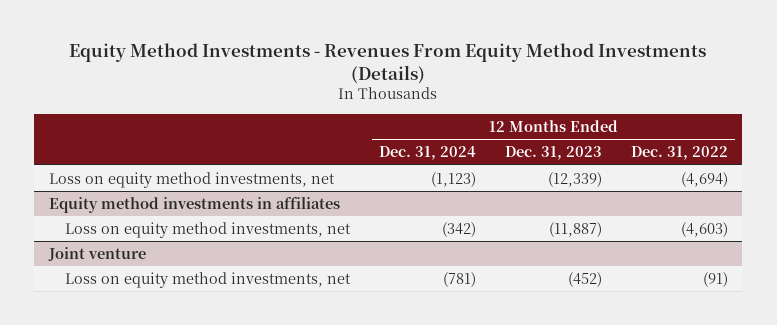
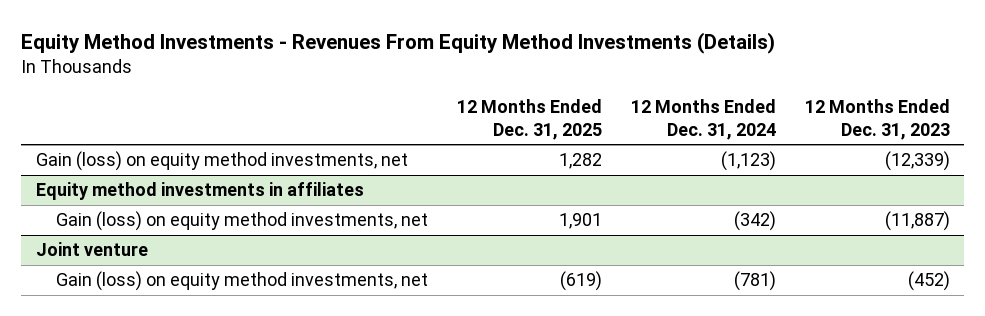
[630,146,728,161] Dec. 31, 2022 -> none
none -> [456,98,602,140] 12 Months Ended Dec. 31, 2025
[48,171,335,188] Loss on equity method investments, net -> [35,151,408,172] Gain (loss) on equity method investments, net
[65,221,352,238] Loss on equity method investments, net -> [56,211,429,232] Gain (loss) on equity method investments, net
[65,271,352,288] Loss on equity method investments, net -> [56,271,429,292] Gain (loss) on equity method investments, net

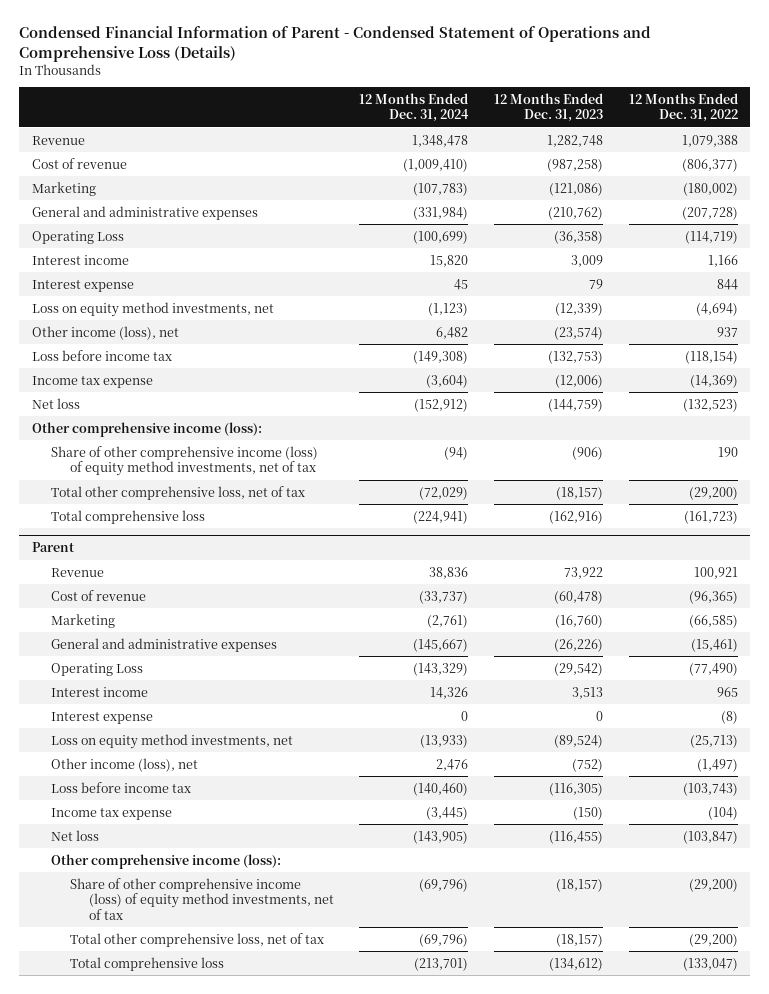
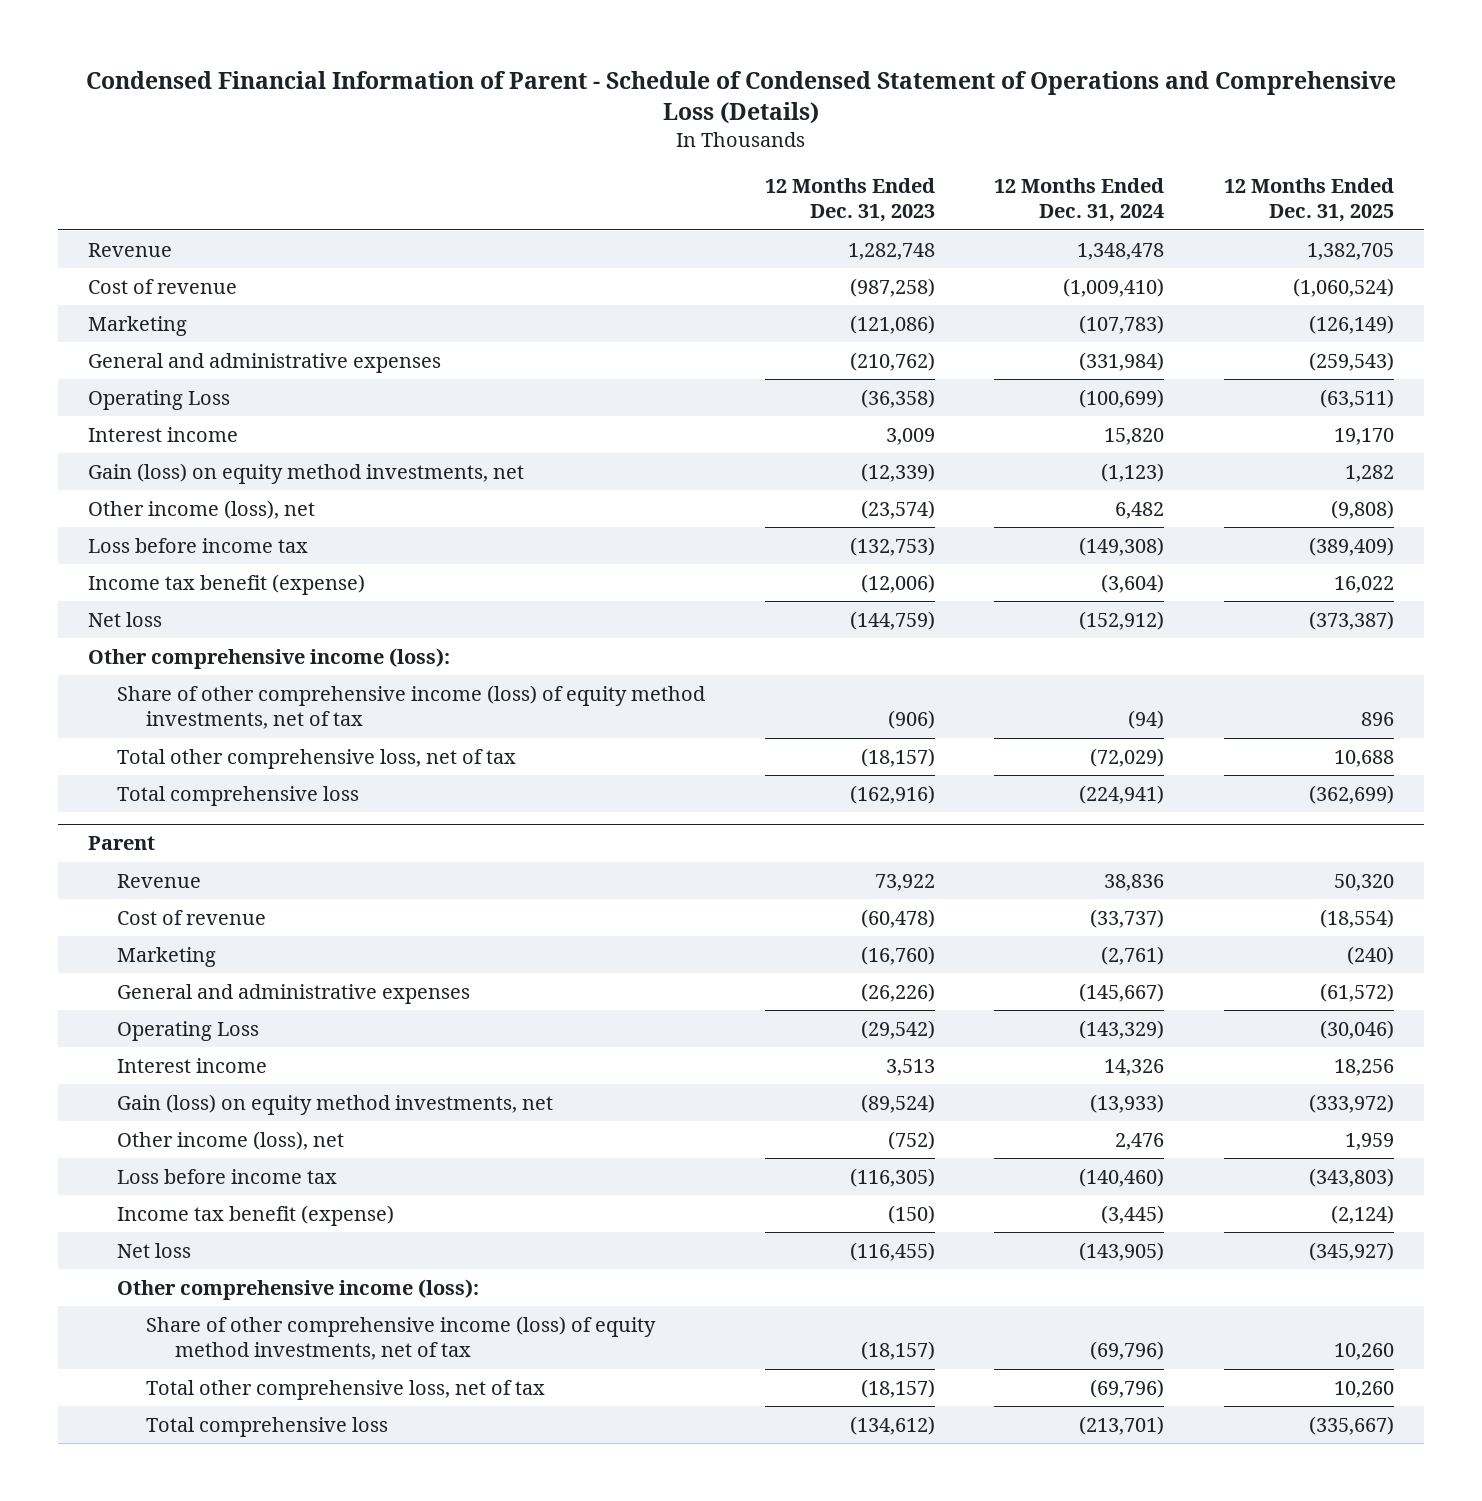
[18,26,651,62] Condensed Financial Information of Parent - Condensed Statement of Operations and Comprehensive Loss (Details) -> [85,70,1396,125] Condensed Financial Information of Parent - Schedule of Condensed Statement of Operations and Comprehensive Loss (Details)
[628,92,738,123] 12 Months Ended Dec. 31, 2022 -> none
none -> [1223,178,1394,223] 12 Months Ended Dec. 31, 2025
[31,279,134,292] Interest expense -> none
[31,301,274,317] Loss on equity method investments, net -> [87,462,524,484] Gain (loss) on equity method investments, net
[31,375,153,388] Income tax expense -> [87,573,365,595] Income tax benefit (expense)
[50,711,153,724] Interest expense -> none
[50,733,293,749] Loss on equity method investments, net -> [116,1093,553,1115] Gain (loss) on equity method investments, net
[50,807,172,820] Income tax expense -> [116,1204,394,1226] Income tax benefit (expense)

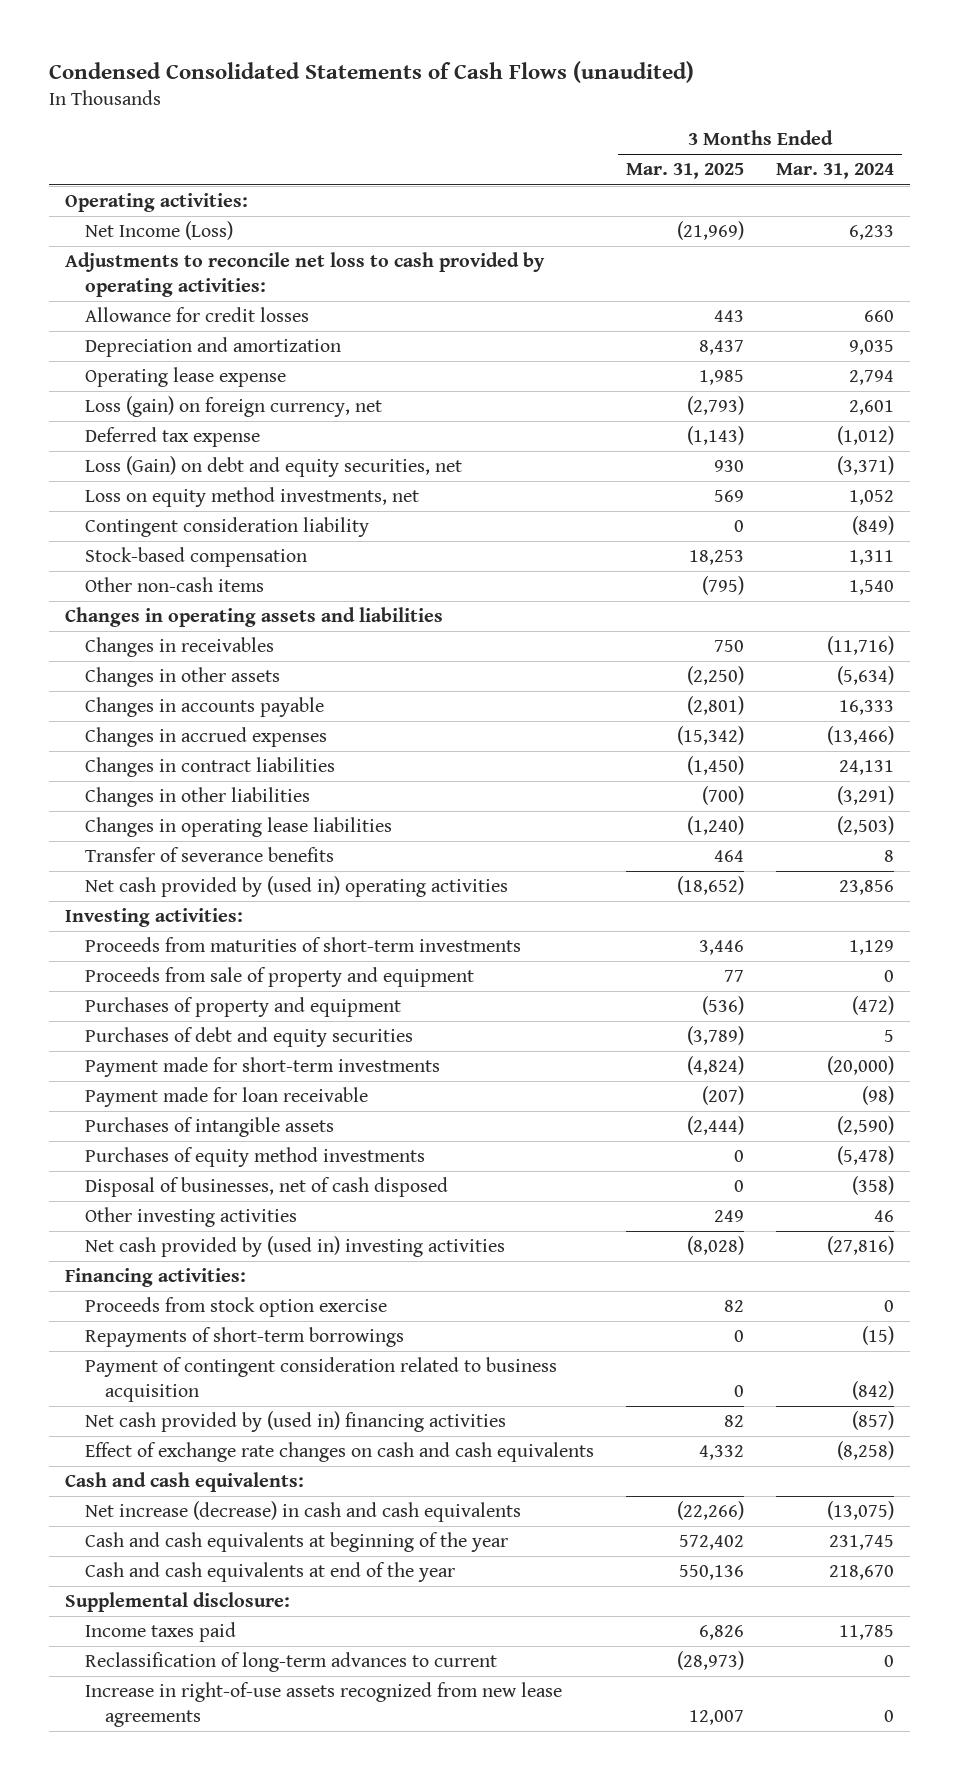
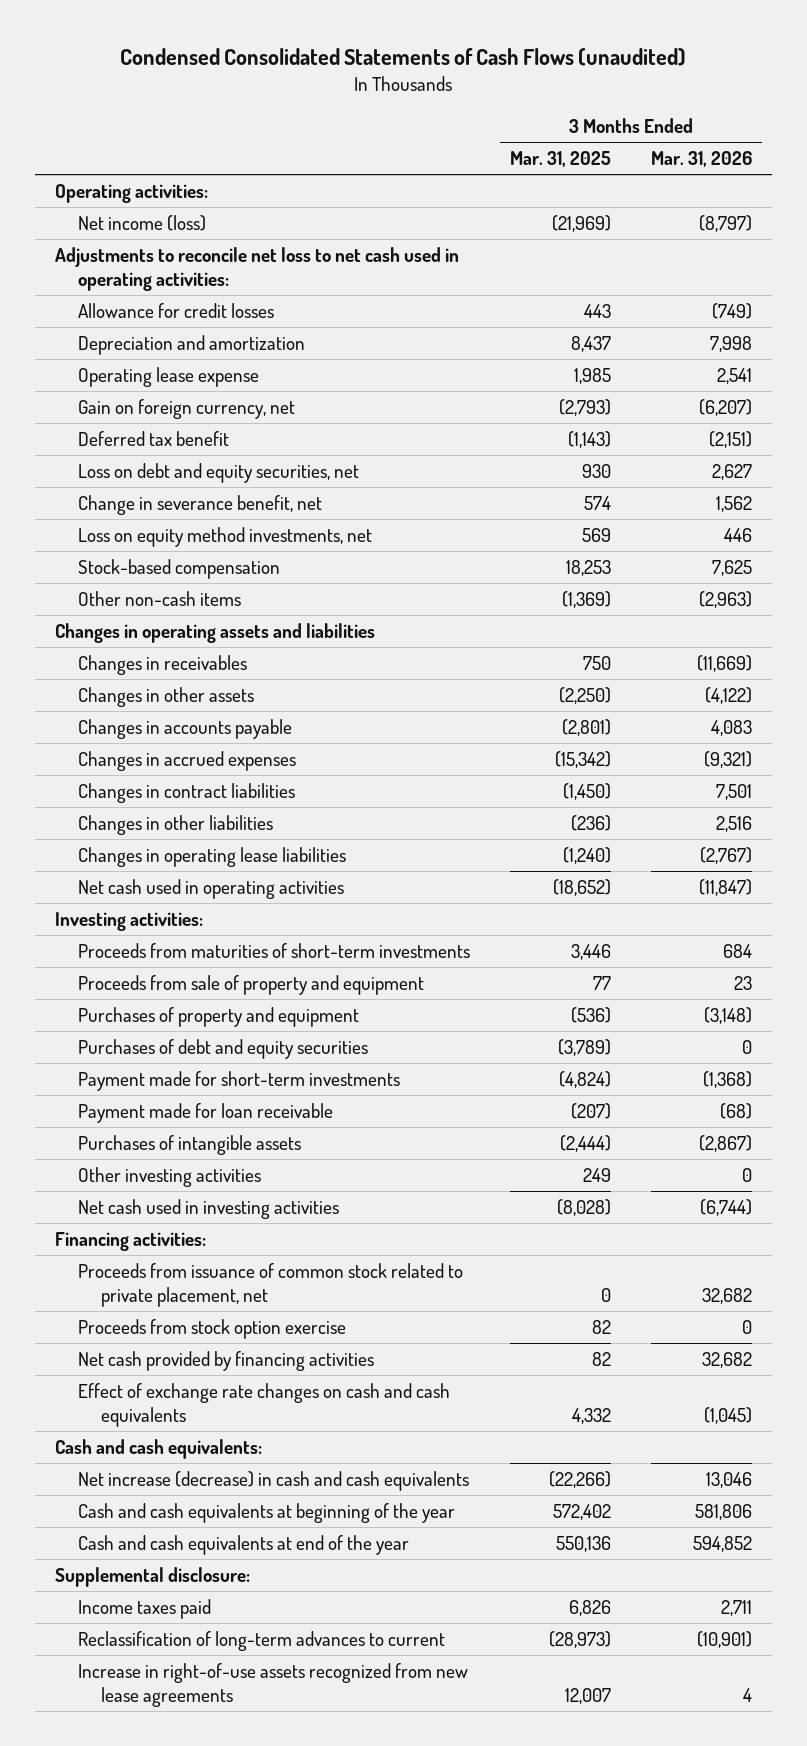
[776,163,895,180] Mar. 31, 2024 -> none
none -> [650,151,752,168] Mar. 31, 2026
[84,221,233,241] Net Income (Loss) -> [78,215,207,232] Net income (loss)
[64,252,545,297] Adjustments to reconcile net loss to cash provided by operating activities: -> [55,247,460,291] Adjustments to reconcile net loss to net cash used in operating activities:
[84,396,382,418] Loss (gain) on foreign currency, net -> [78,399,296,420] Gain on foreign currency, net
[84,427,260,448] Deferred tax expense -> [78,431,230,447] Deferred tax benefit
[84,456,462,478] Loss (Gain) on debt and equity securities, net -> [78,463,360,484] Loss on debt and equity securities, net
none -> [78,495,323,516] Change in severance benefit, net
[84,517,369,538] Contingent consideration liability -> none
[702,576,745,596] (795) -> [561,591,611,609] (1,369)
[702,786,745,806] (700) -> [570,815,611,832] (236)
[84,847,334,863] Transfer of severance benefits -> none
[84,876,508,898] Net cash provided by (used in) operating activities -> [78,879,345,900] Net cash used in operating activities
[84,1147,425,1168] Purchases of equity method investments -> none
[84,1177,448,1198] Disposal of businesses, net of cash disposed -> none
[84,1236,505,1258] Net cash provided by (used in) investing activities -> [78,1199,340,1220] Net cash used in investing activities
none -> [78,1263,464,1307] Proceeds from issuance of common stock related to private placement, net
[84,1327,404,1348] Repayments of short-term borrowings -> none
[84,1357,557,1402] Payment of contingent consideration related to business acquisition -> none
[84,1411,506,1433] Net cash provided by (used in) financing activities -> [78,1351,375,1372] Net cash provided by financing activities

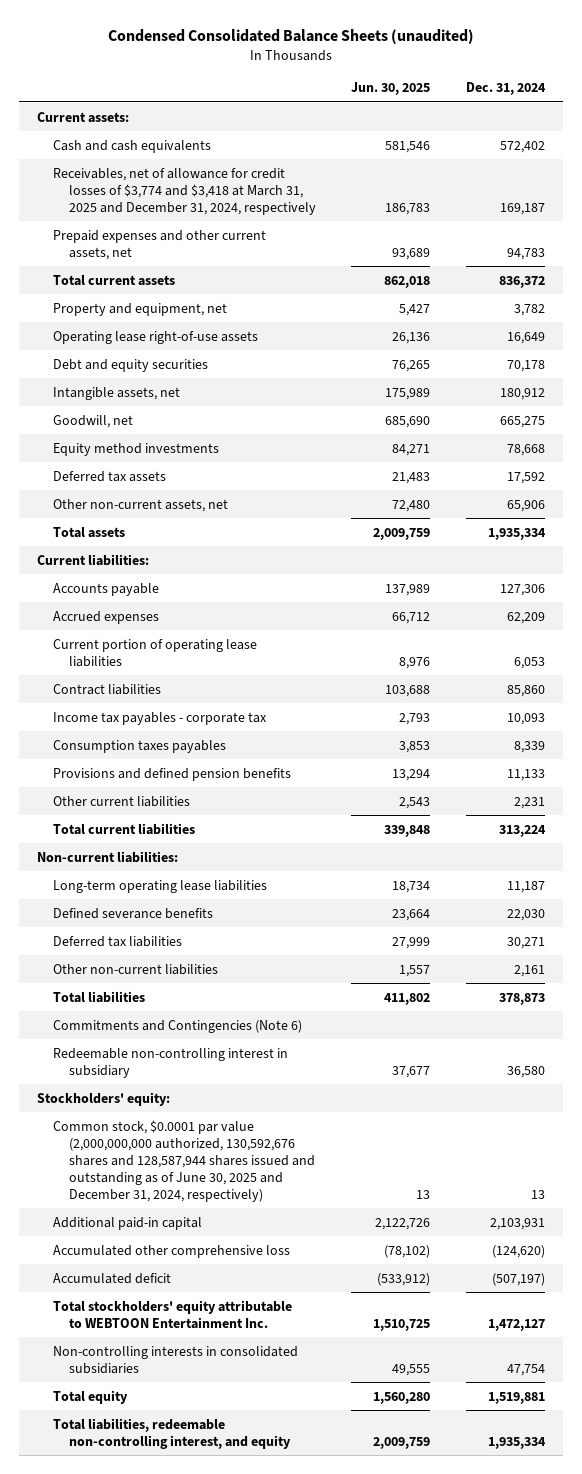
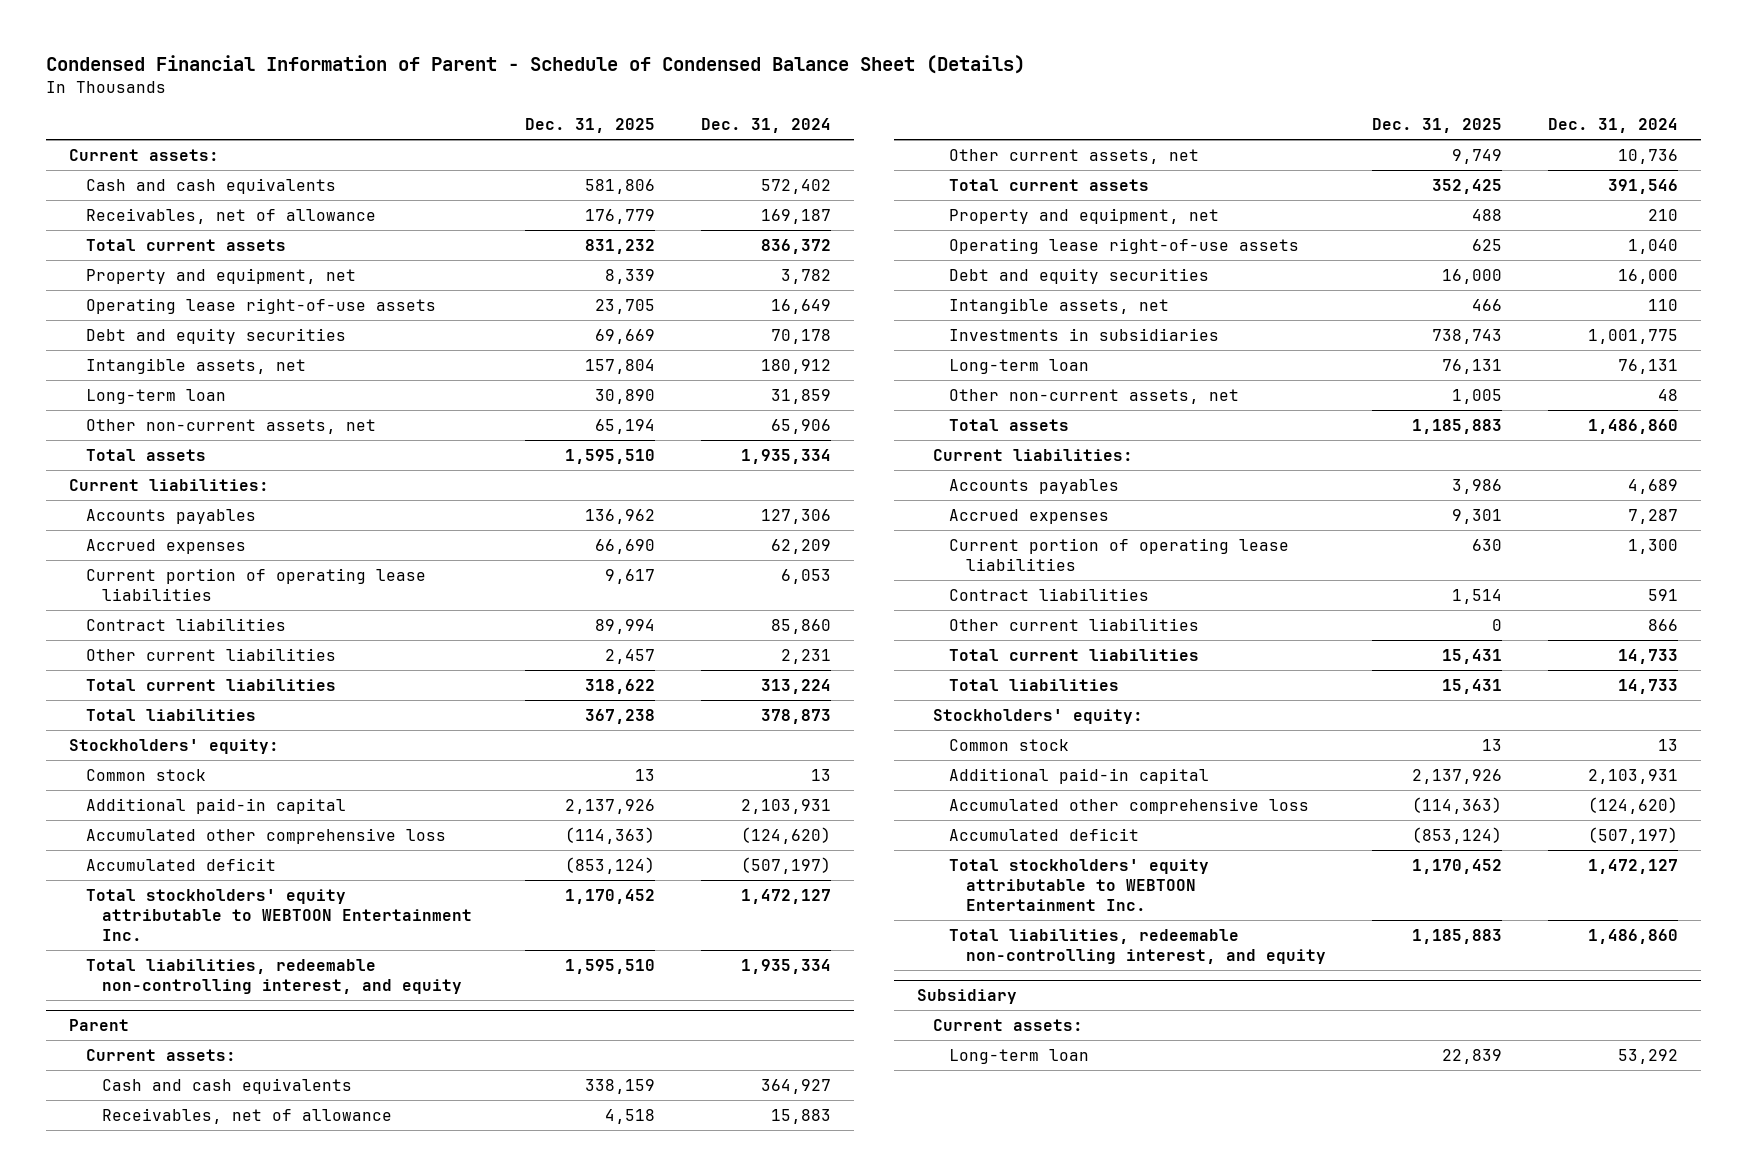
[108,28,475,44] Condensed Consolidated Balance Sheets (unaudited) -> [46,55,1026,75] Condensed Financial Information of Parent - Schedule of Condensed Balance Sheet (Details)
[351,82,431,96] Jun. 30, 2025 -> none
none -> [524,117,655,133] Dec. 31, 2025
[52,229,266,260] Prepaid expenses and other current assets, net -> none
[52,167,316,215] Receivables, net of allowance for credit losses of $3,774 and $3,418 at March 31, 2025 and December 31, 2024, respectively -> [85,207,376,224] Receivables, net of allowance
[52,414,133,428] Goodwill, net -> none
[52,442,219,456] Equity method investments -> none
[52,470,166,482] Deferred tax assets -> none
none -> [85,388,226,404] Long-term loan
[52,582,159,596] Accounts payable -> [85,508,256,524] Accounts payables
[52,711,267,725] Income tax payables - corporate tax -> none
[52,739,226,753] Consumption taxes payables -> none
[52,767,291,781] Provisions and defined pension benefits -> none
[36,850,178,863] Non-current liabilities: -> none
[52,879,267,893] Long-term operating lease liabilities -> none
[52,907,213,919] Defined severance benefits -> none
[52,935,182,947] Deferred tax liabilities -> none
[52,963,218,975] Other non-current liabilities -> none
[52,1019,302,1033] Commitments and Contingencies (Note 6) -> none
[52,1047,288,1078] Redeemable non-controlling interest in subsidiary -> none
[52,1119,315,1202] Common stock, $0.0001 par value (2,000,000,000 authorized, 130,592,676 shares and 128,587,944 shares issued and outstanding as of June 30, 2025 and December 31, 2024, respectively) -> [85,768,206,781] Common stock
[52,1345,298,1374] Non-controlling interests in consolidated subsidiaries -> none
[52,1389,128,1404] Total equity -> none
none -> [69,1019,130,1032] Parent
none -> [85,1048,236,1061] Current assets:
none -> [102,1077,353,1094] Cash and cash equivalents
none -> [102,1107,393,1124] Receivables, net of allowance
none -> [949,148,1200,164] Other current assets, net
none -> [949,178,1150,191] Total current assets
none -> [949,207,1220,224] Property and equipment, net
none -> [949,237,1300,254] Operating lease right-of-use assets
none -> [949,267,1210,284] Debt and equity securities
none -> [949,297,1170,314] Intangible assets, net
none -> [949,327,1220,341] Investments in subsidiaries
none -> [949,358,1090,374] Long-term loan
none -> [949,388,1240,404] Other non-current assets, net
none -> [949,418,1070,431] Total assets
none -> [932,448,1133,461] Current liabilities:
none -> [949,478,1120,494] Accounts payables
none -> [949,508,1110,524] Accrued expenses
none -> [949,537,1290,572] Current portion of operating lease liabilities
none -> [949,587,1150,601] Contract liabilities
none -> [949,617,1200,631] Other current liabilities
none -> [949,648,1200,661] Total current liabilities
none -> [949,678,1120,691] Total liabilities
none -> [932,708,1143,724] Stockholders' equity:
none -> [949,738,1070,751] Common stock
none -> [949,767,1210,784] Additional paid-in capital
none -> [949,797,1310,814] Accumulated other comprehensive loss
none -> [949,827,1140,841] Accumulated deficit
none -> [949,858,1210,912] Total stockholders' equity attributable to WEBTOON Entertainment Inc.
none -> [949,928,1326,965] Total liabilities, redeemable non-controlling interest, and equity
none -> [916,989,1017,1005] Subsidiary
none -> [932,1018,1083,1031] Current assets:
none -> [949,1048,1090,1064] Long-term loan

